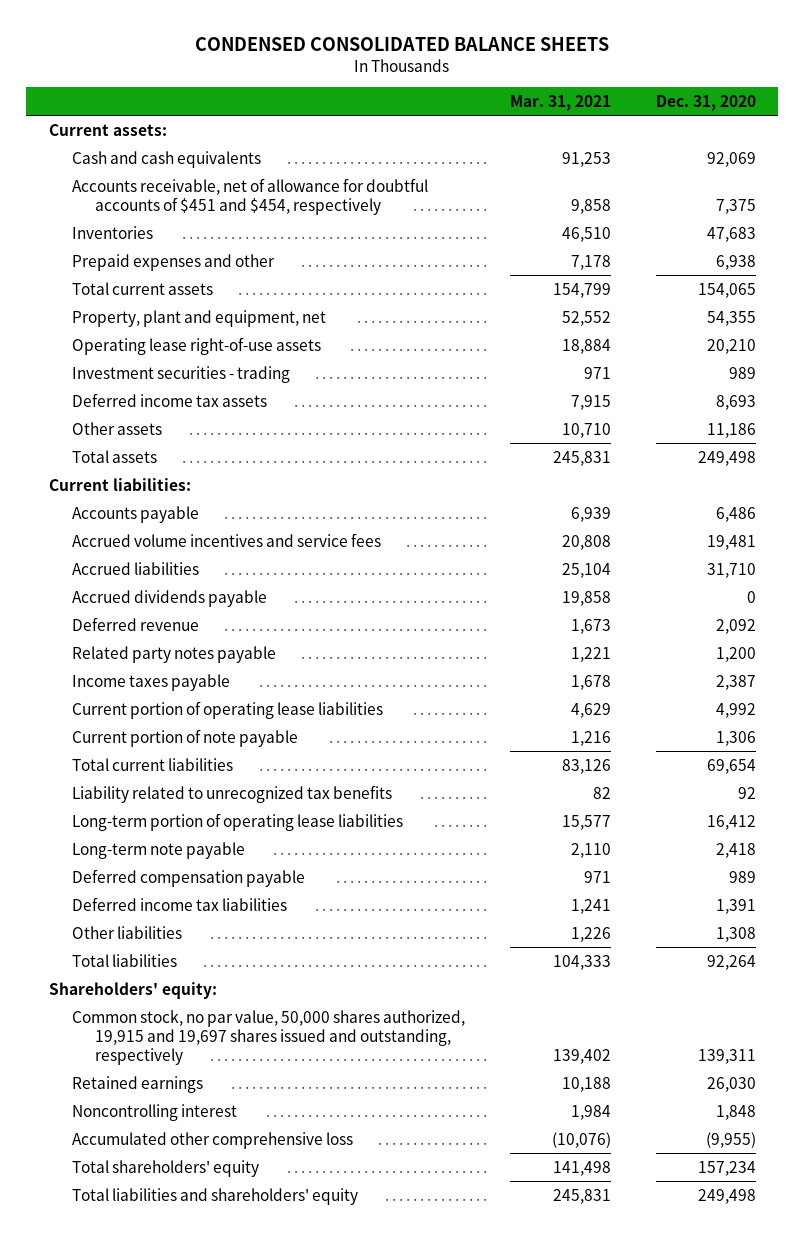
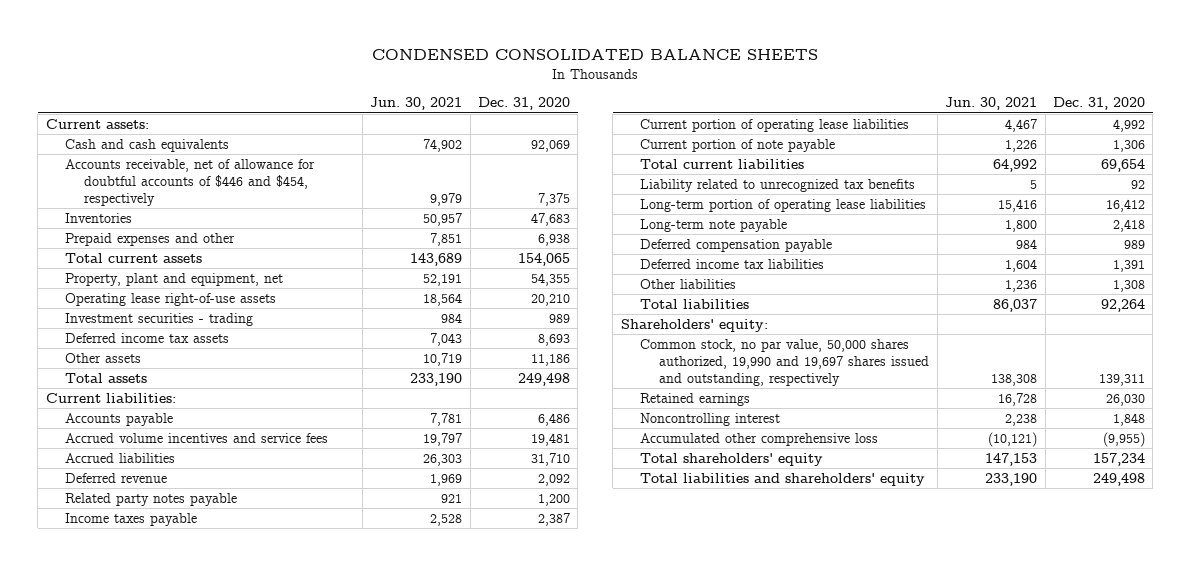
[509,94,611,111] Mar. 31, 2021 -> none
none -> [370,97,463,111] Jun. 30, 2021
[72,177,429,215] Accounts receivable, net of allowance for doubtful accounts of $451 and $454, respectively -> [65,158,316,206] Accounts receivable, net of allowance for doubtful accounts of $446 and $454, respectively
[72,589,268,607] Accrued dividends payable -> none
[72,1009,466,1066] Common stock, no par value, 50,000 shares authorized, 19,915 and 19,697 shares issued and outstanding, respectively -> [640,338,930,386] Common stock, no par value, 50,000 shares authorized, 19,990 and 19,697 shares issued and outstanding, respectively

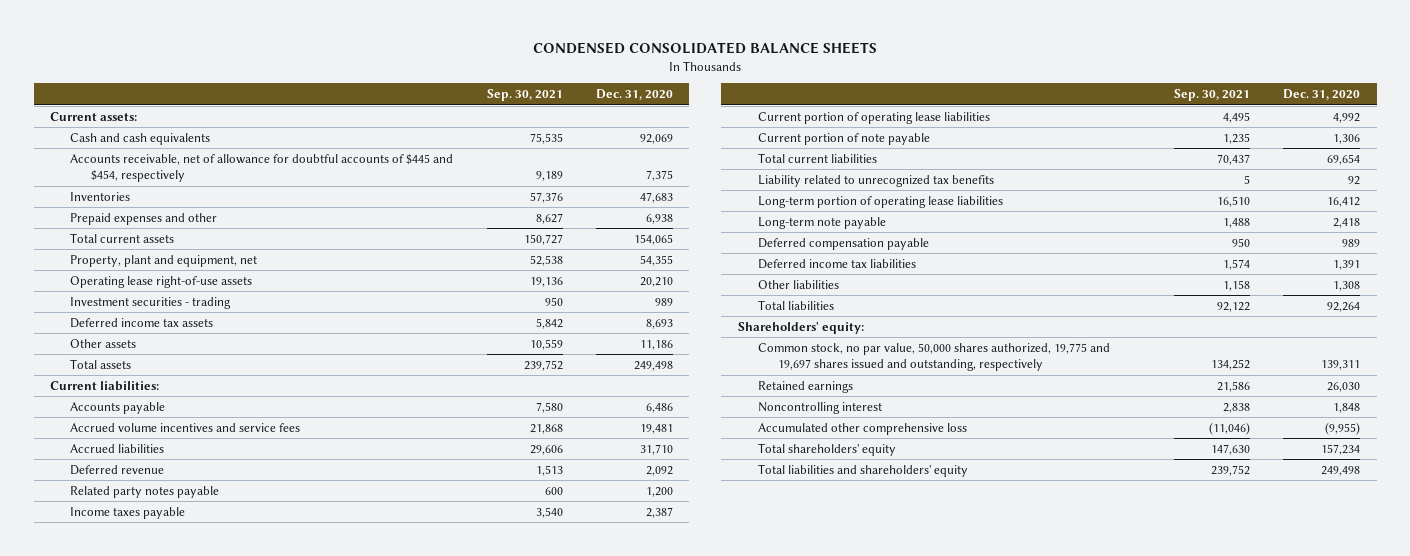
[370,97,463,111] Jun. 30, 2021 -> none
none -> [486,89,563,102] Sep. 30, 2021
[65,158,316,206] Accounts receivable, net of allowance for doubtful accounts of $446 and $454, respectively -> [70,153,454,183] Accounts receivable, net of allowance for doubtful accounts of $445 and $454, respectively
[640,338,930,386] Common stock, no par value, 50,000 shares authorized, 19,990 and 19,697 shares issued and outstanding, respectively -> [757,342,1110,372] Common stock, no par value, 50,000 shares authorized, 19,775 and 19,697 shares issued and outstanding, respectively

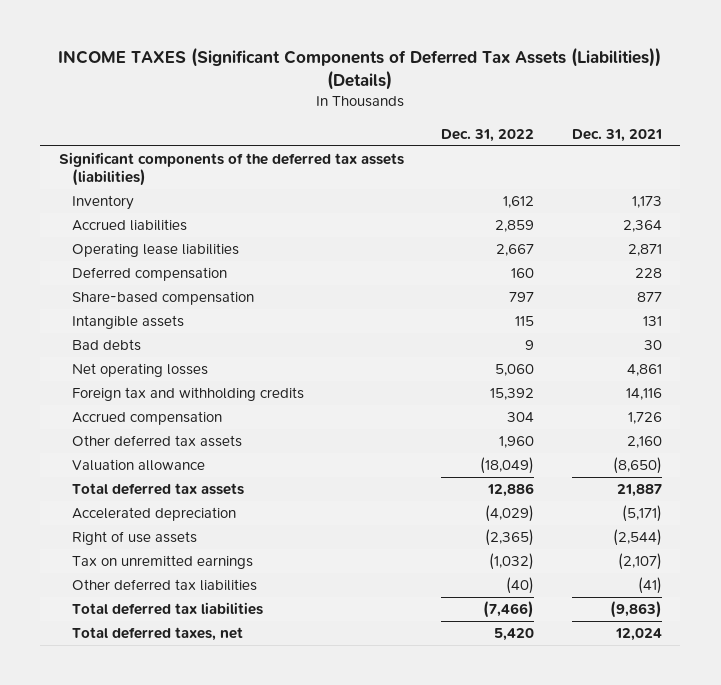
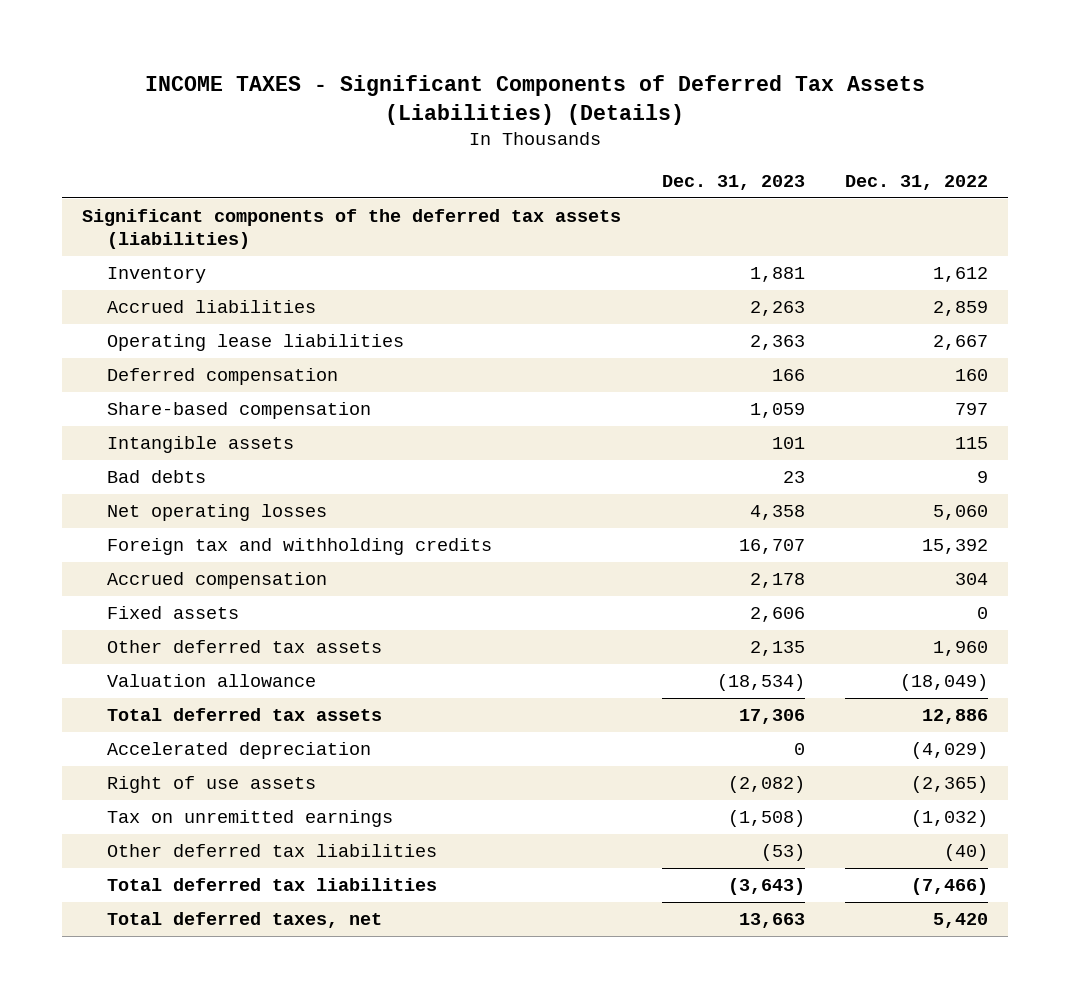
[58,47,662,91] INCOME TAXES (Significant Components of Deferred Tax Assets (Liabilities)) (Details) -> [145,74,926,125] INCOME TAXES - Significant Components of Deferred Tax Assets (Liabilities) (Details)
[571,128,662,142] Dec. 31, 2021 -> none
none -> [661,174,805,190] Dec. 31, 2023
none -> [107,606,240,620] Fixed assets

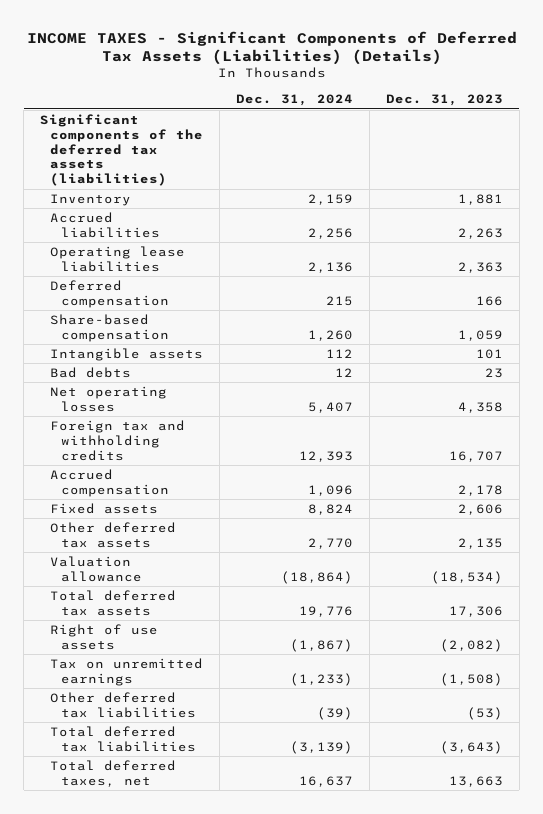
[844,174,988,190] Dec. 31, 2022 -> none
none -> [236,94,354,107] Dec. 31, 2024
[107,742,372,760] Accelerated depreciation -> none

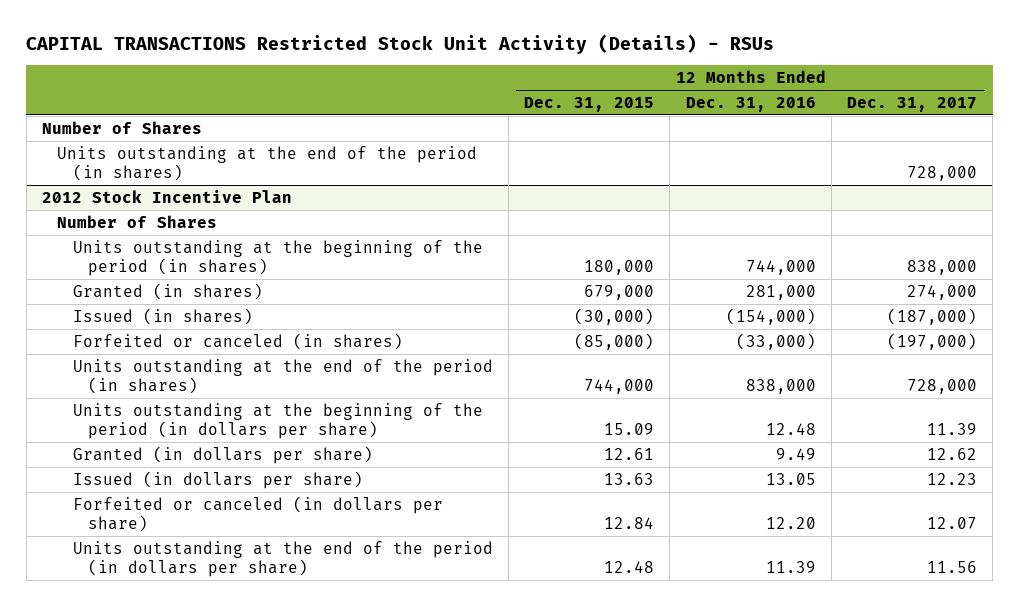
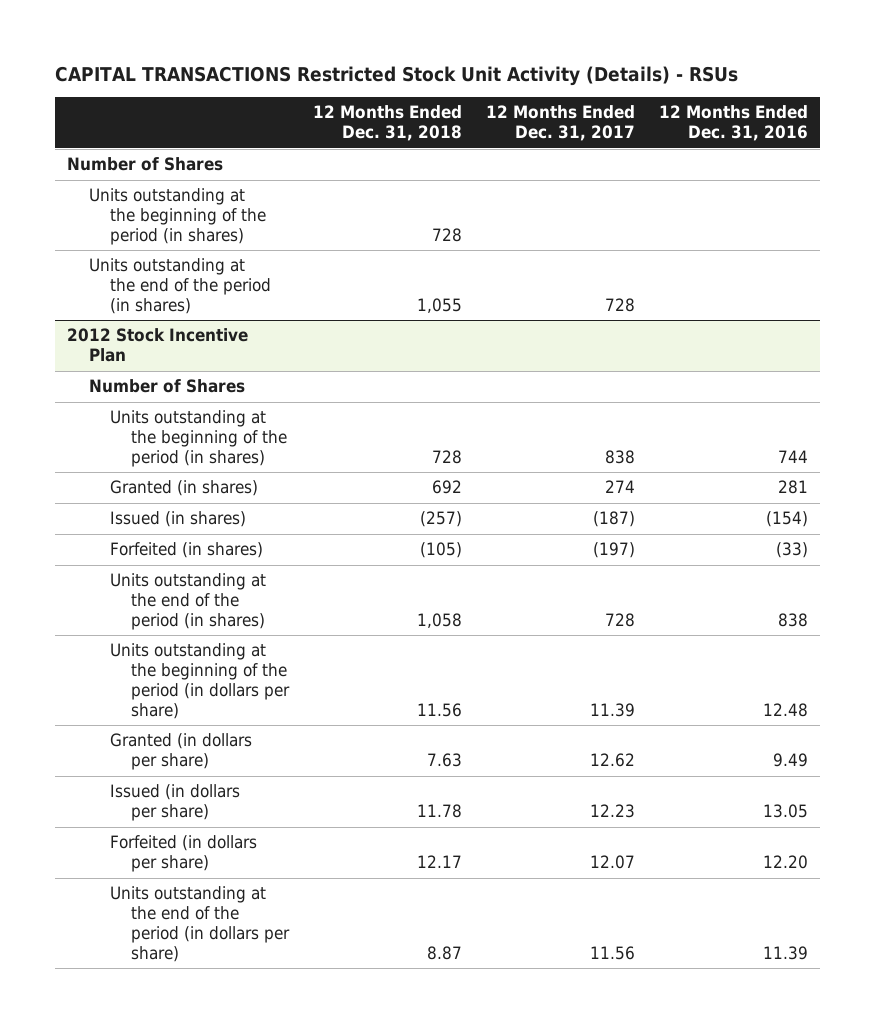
[524,96,655,112] Dec. 31, 2015 -> none
none -> [313,105,463,142] 12 Months Ended Dec. 31, 2018
none -> [88,188,266,245] Units outstanding at the beginning of the period (in shares)
[907,166,978,182] 728,000 -> [604,297,635,312] 728
[745,260,816,276] 744,000 -> [777,449,808,463] 744
[907,260,978,276] 838,000 -> [604,449,635,464] 838
[745,284,816,300] 281,000 -> [777,480,808,495] 281
[907,284,978,300] 274,000 -> [604,480,635,494] 274
[725,307,816,325] (154,000) -> [765,511,808,528] (154)
[887,307,978,325] (187,000) -> [592,511,635,528] (187)
[72,332,403,350] Forfeited or canceled (in shares) -> [109,542,263,559] Forfeited (in shares)
[735,332,816,350] (33,000) -> [775,542,808,559] (33)
[887,332,978,350] (197,000) -> [592,542,635,559] (197)
[745,379,816,395] 838,000 -> [777,612,808,627] 838
[907,379,978,395] 728,000 -> [604,612,635,627] 728
[72,495,443,533] Forfeited or canceled (in dollars per share) -> [109,835,257,873] Forfeited (in dollars per share)

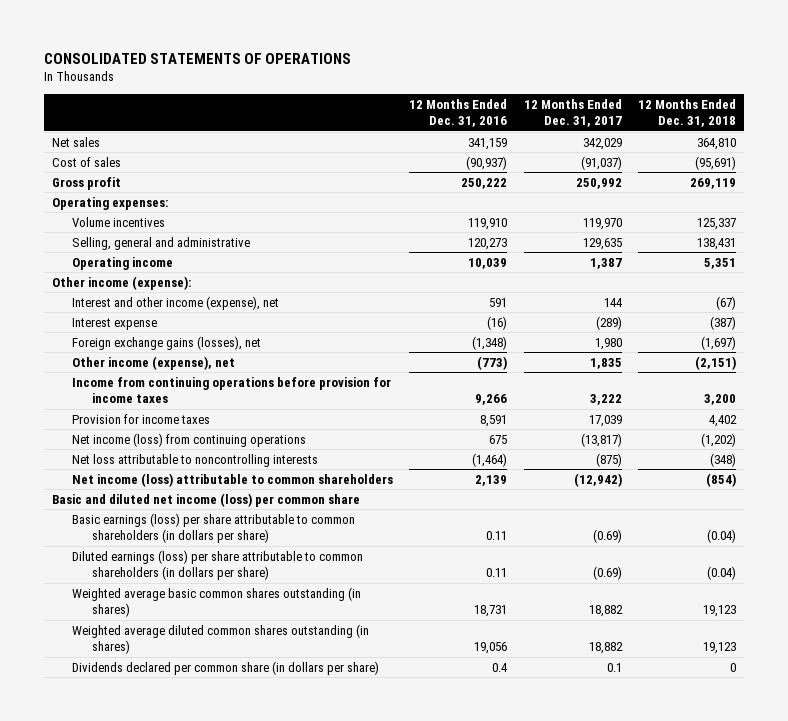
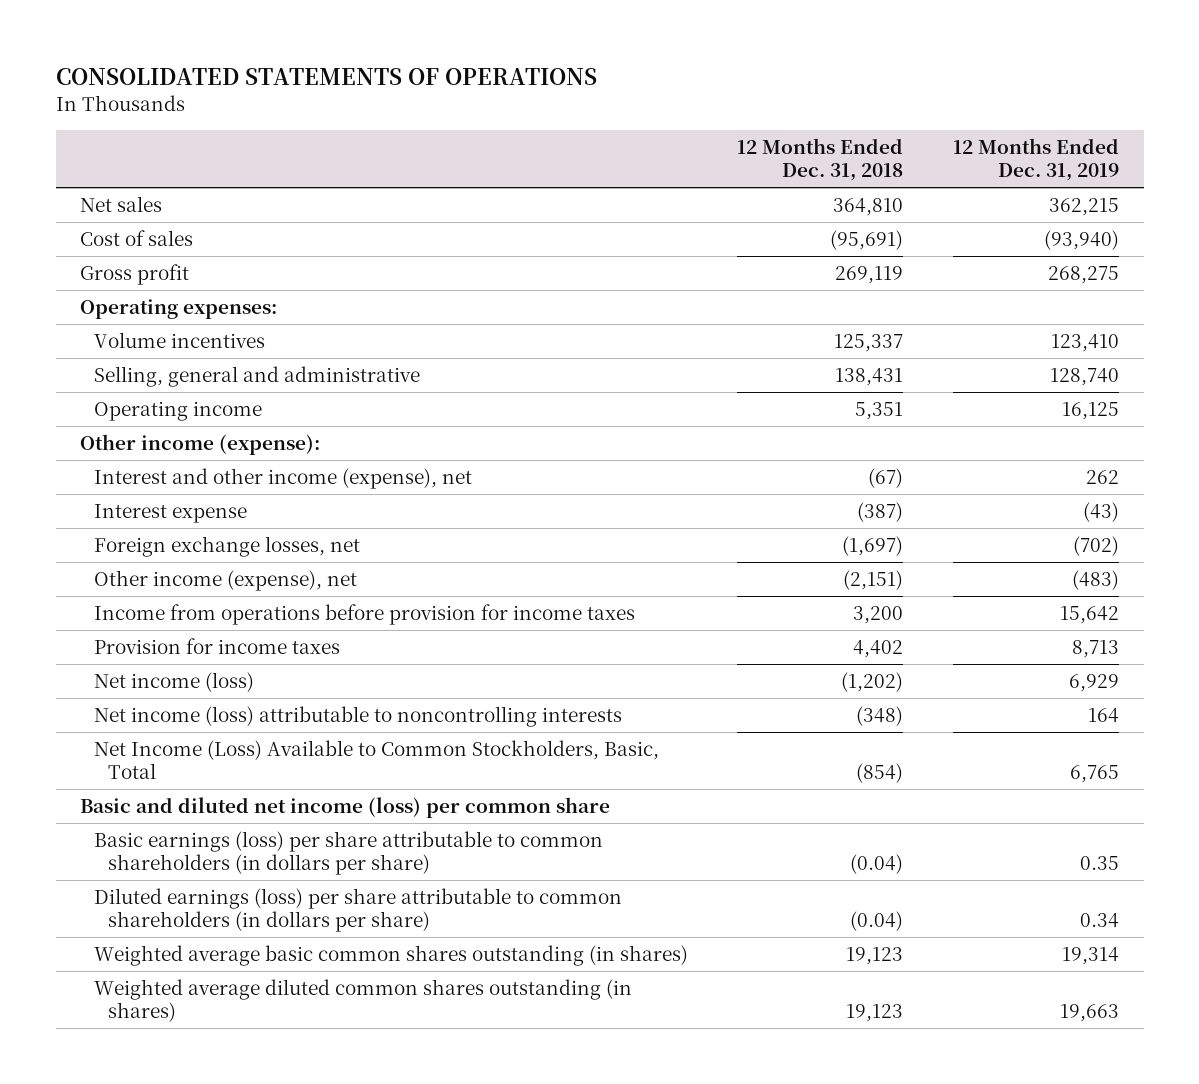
[409,98,508,128] 12 Months Ended Dec. 31, 2016 -> none
[523,98,622,128] 12 Months Ended Dec. 31, 2017 -> none
none -> [952,138,1119,182] 12 Months Ended Dec. 31, 2019
[71,335,261,350] Foreign exchange gains (losses), net -> [94,536,361,558] Foreign exchange losses, net
[71,376,391,404] Income from continuing operations before provision for income taxes -> [94,604,636,626] Income from operations before provision for income taxes
[71,432,306,447] Net income (loss) from continuing operations -> [94,672,255,693] Net income (loss)
[71,453,318,467] Net loss attributable to noncontrolling interests -> [94,706,623,728] Net income (loss) attributable to noncontrolling interests
[71,472,393,487] Net income (loss) attributable to common shareholders -> [94,740,660,779] Net Income (Loss) Available to Common Stockholders, Basic, Total
[71,660,379,675] Dividends declared per common share (in dollars per share) -> none

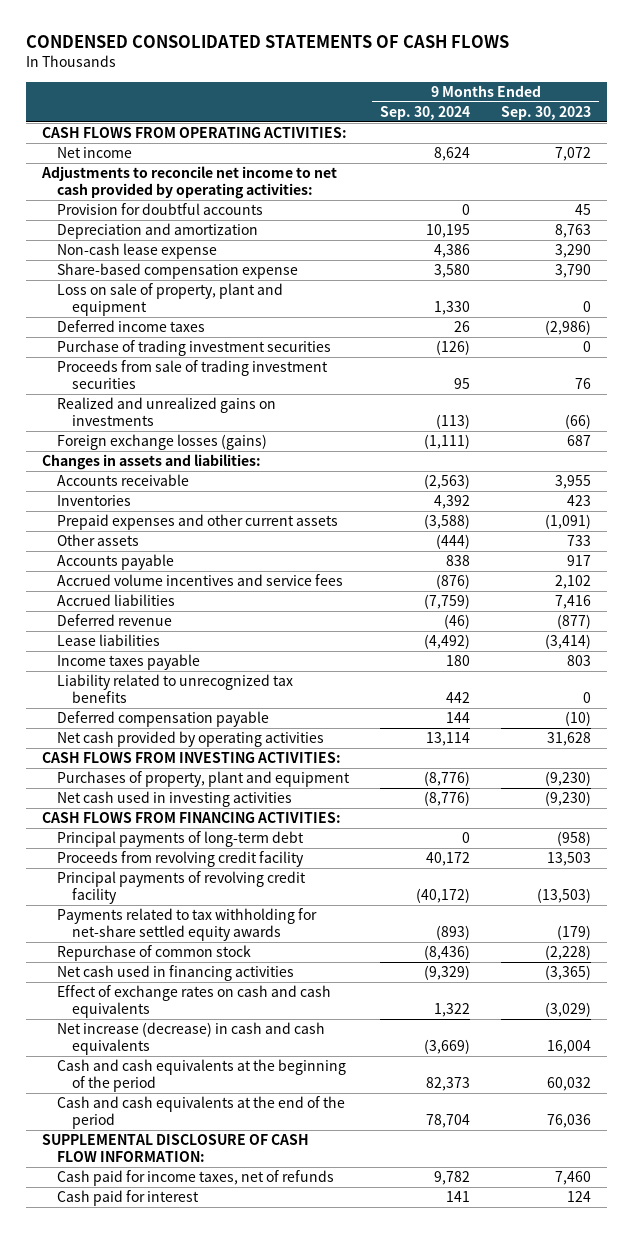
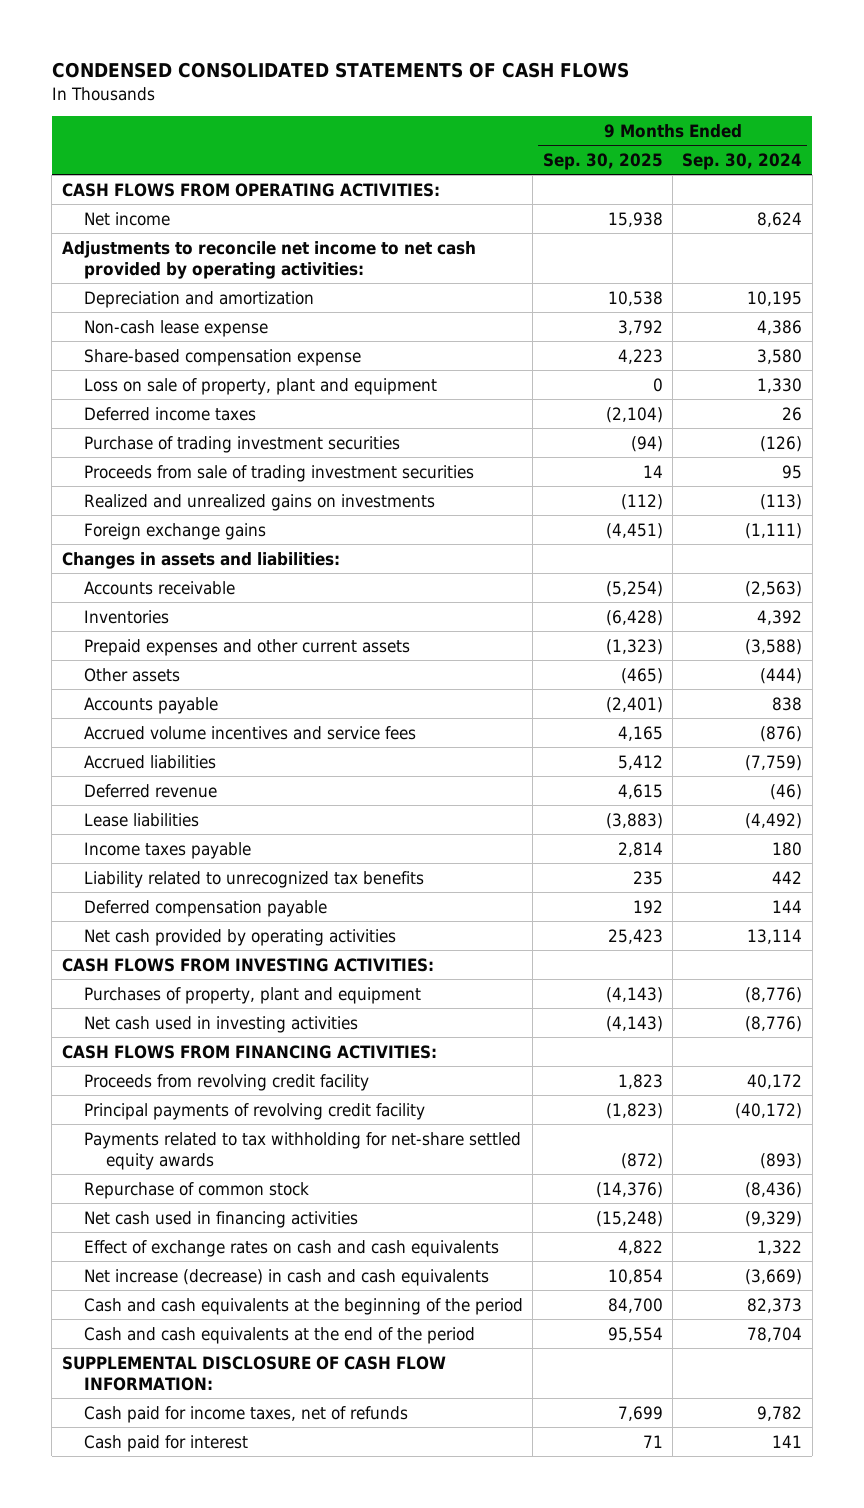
[501,105,592,120] Sep. 30, 2023 -> none
none -> [542,152,663,170] Sep. 30, 2025
[57,203,264,216] Provision for doubtful accounts -> none
[57,434,268,451] Foreign exchange losses (gains) -> [83,522,266,540] Foreign exchange gains
[57,831,305,848] Principal payments of long-term debt -> none

